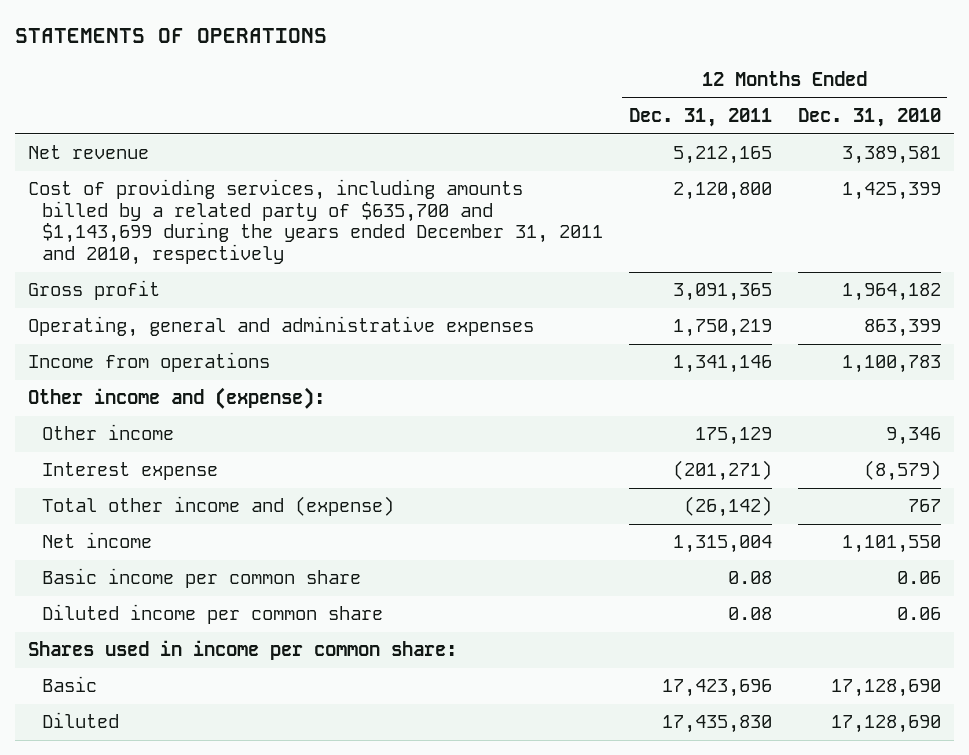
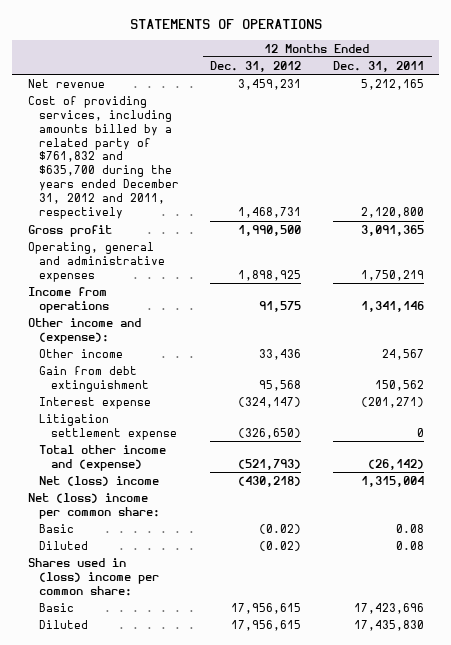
[797,108,941,128] Dec. 31, 2010 -> none
none -> [210,60,302,72] Dec. 31, 2012
[28,179,603,266] Cost of providing services, including amounts billed by a related party of $635,700 and $1,143,699 during the years ended December 31, 2011 and 2010, respectively -> [27,95,180,220] Cost of providing services, including amounts billed by a related party of $761,832 and $635,700 during the years ended December 31, 2012 and 2011, respectively
[694,427,772,446] 175,129 -> [381,348,424,360] 24,567
none -> [39,365,149,392] Gain from debt extinguishment
none -> [39,413,177,440] Litigation settlement expense
[41,532,152,549] Net income -> [39,475,160,486] Net (loss) income
none -> [27,492,161,519] Net (loss) income per common share:
[41,568,361,589] Basic income per common share -> [39,523,75,533] Basic
[41,604,383,625] Diluted income per common share -> [39,540,89,550] Diluted
[28,640,458,661] Shares used in income per common share: -> [27,557,160,596] Shares used in (loss) income per common share:

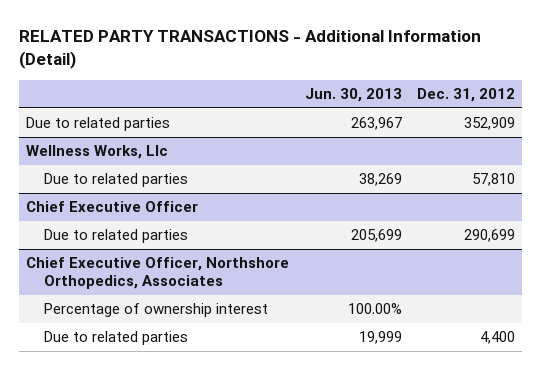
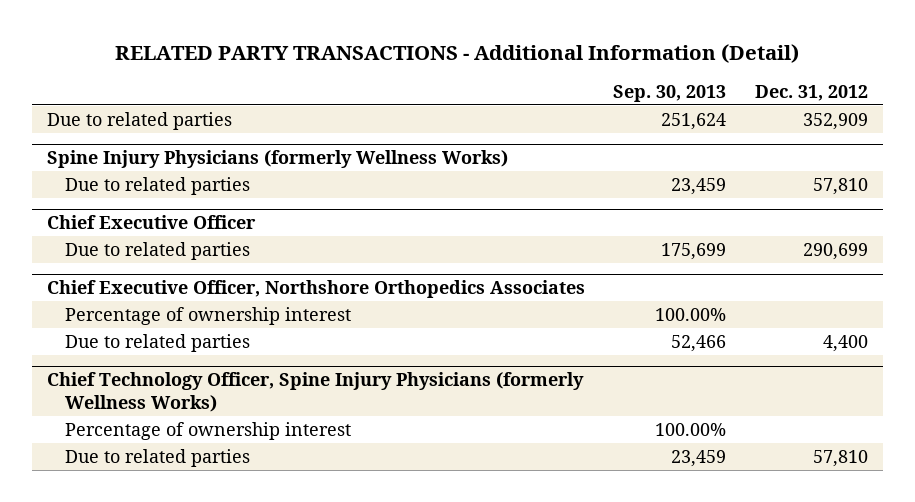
[304,87,402,102] Jun. 30, 2013 -> none
none -> [613,84,727,102] Sep. 30, 2013
[26,145,169,160] Wellness Works, Llc -> none
none -> [46,150,508,169] Spine Injury Physicians (formerly Wellness Works)
[26,257,290,290] Chief Executive Officer, Northshore Orthopedics, Associates -> [46,280,585,299] Chief Executive Officer, Northshore Orthopedics Associates
none -> [46,372,584,412] Chief Technology Officer, Spine Injury Physicians (formerly Wellness Works)
none -> [64,422,351,441] Percentage of ownership interest
none -> [64,449,250,468] Due to related parties

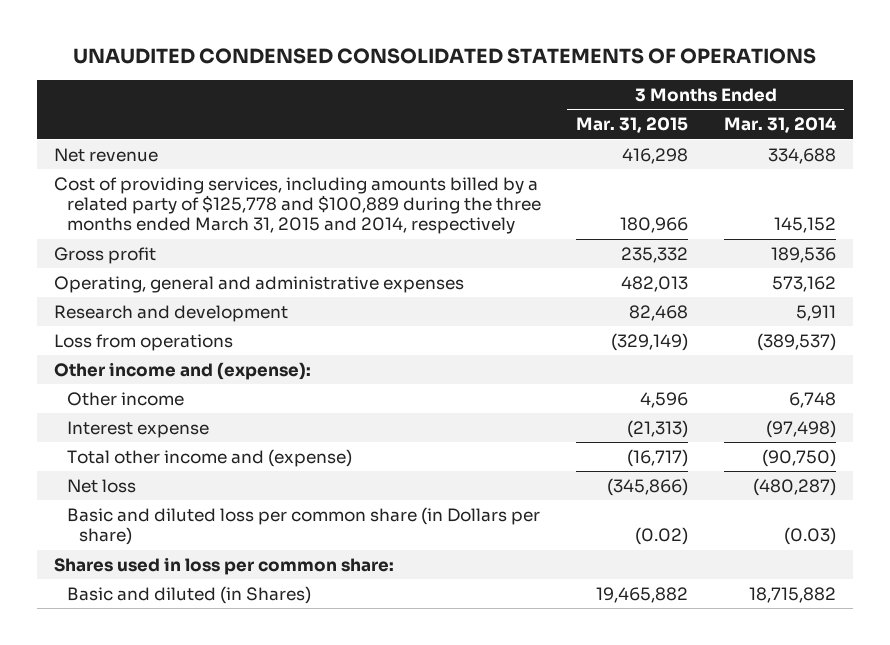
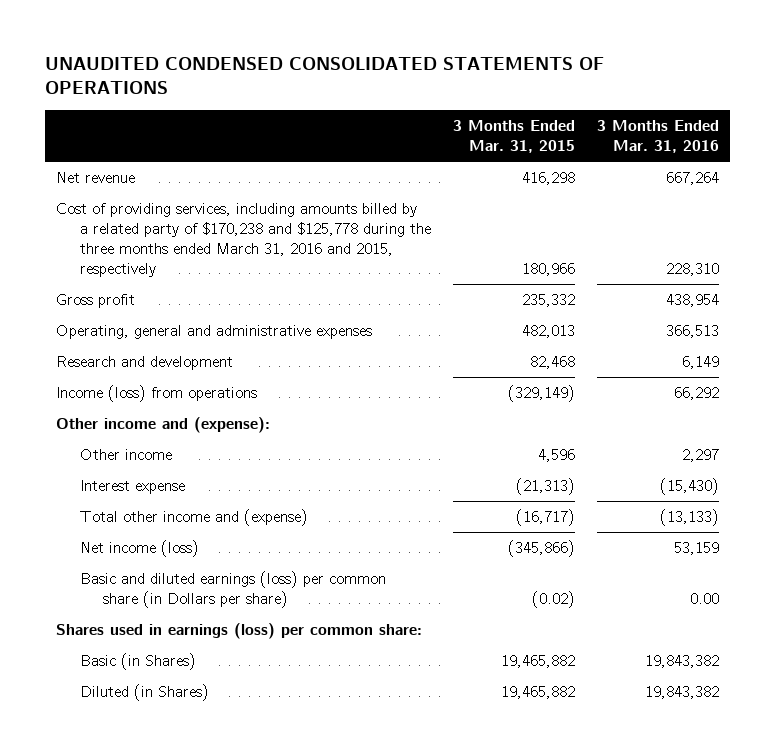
[723,117,837,134] Mar. 31, 2014 -> none
none -> [597,120,720,153] 3 Months Ended Mar. 31, 2016
[54,176,541,235] Cost of providing services, including amounts billed by a related party of $125,778 and $100,889 during the three months ended March 31, 2015 and 2014, respectively -> [56,202,431,277] Cost of providing services, including amounts billed by a related party of $170,238 and $125,778 during the three months ended March 31, 2016 and 2015, respectively
[54,333,234,351] Loss from operations -> [56,384,258,402] Income (loss) from operations
[66,478,136,493] Net loss -> [79,539,199,557] Net income (loss)
[66,506,540,546] Basic and diluted loss per common share (in Dollars per share) -> [79,570,386,608] Basic and diluted earnings (loss) per common share (in Dollars per share)
[54,556,395,575] Shares used in loss per common share: -> [56,622,423,639] Shares used in earnings (loss) per common share:
none -> [79,652,196,670] Basic (in Shares)
[66,585,311,604] Basic and diluted (in Shares) -> [79,683,209,701] Diluted (in Shares)

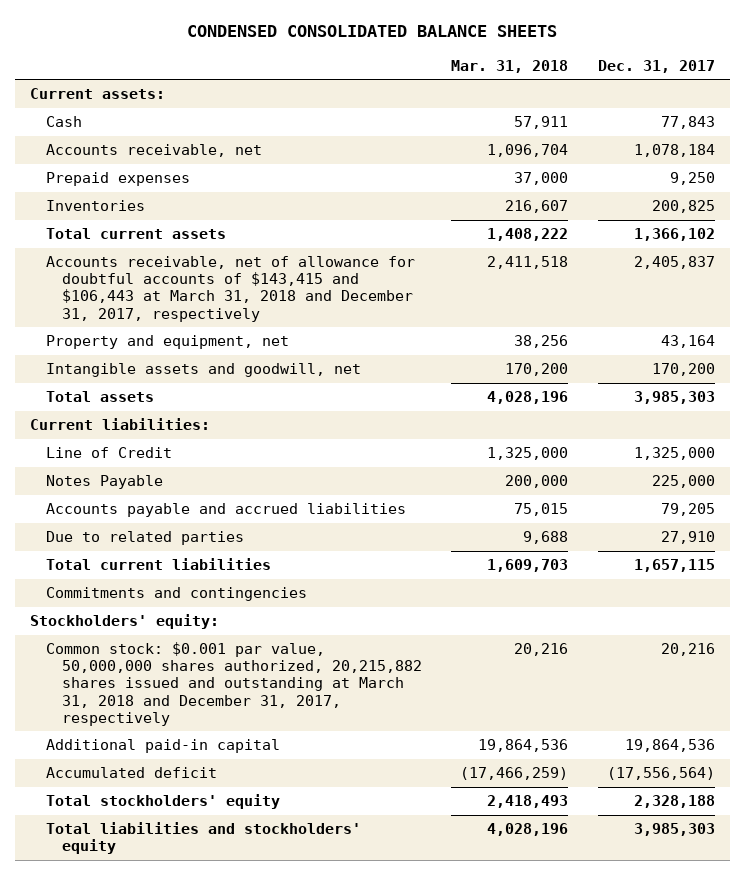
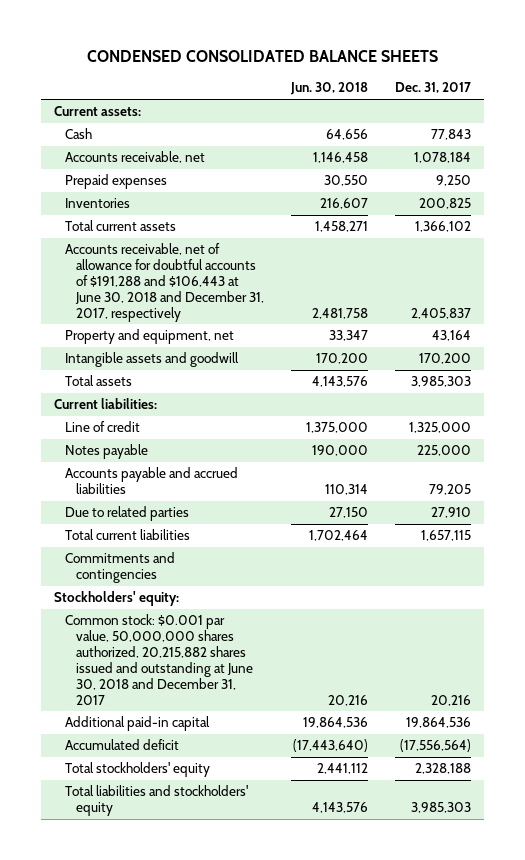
[451,59,569,73] Mar. 31, 2018 -> none
none -> [289,82,368,96] Jun. 30, 2018
[45,256,415,322] Accounts receivable, net of allowance for doubtful accounts of $143,415 and $106,443 at March 31, 2018 and December 31, 2017, respectively -> [65,243,265,322] Accounts receivable, net of allowance for doubtful accounts of $191,288 and $106,443 at June 30, 2018 and December 31, 2017, respectively
[45,363,361,378] Intangible assets and goodwill, net -> [65,352,240,368] Intangible assets and goodwill
[45,447,172,459] Line of Credit -> [65,421,141,433] Line of credit
[45,475,163,490] Notes Payable -> [65,444,149,460] Notes payable
[45,642,422,726] Common stock: $0.001 par value, 50,000,000 shares authorized, 20,215,882 shares issued and outstanding at March 31, 2018 and December 31, 2017, respectively -> [65,614,254,705] Common stock: $0.001 par value, 50,000,000 shares authorized, 20,215,882 shares issued and outstanding at June 30, 2018 and December 31, 2017

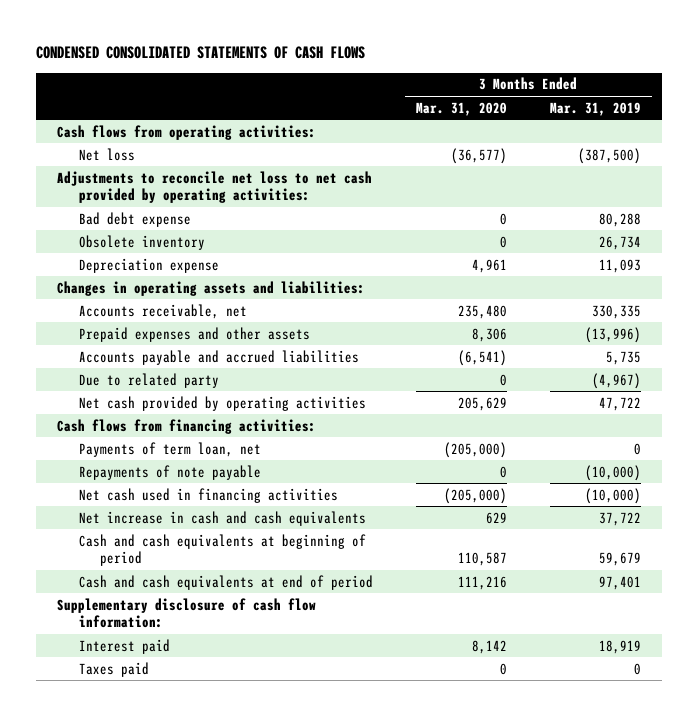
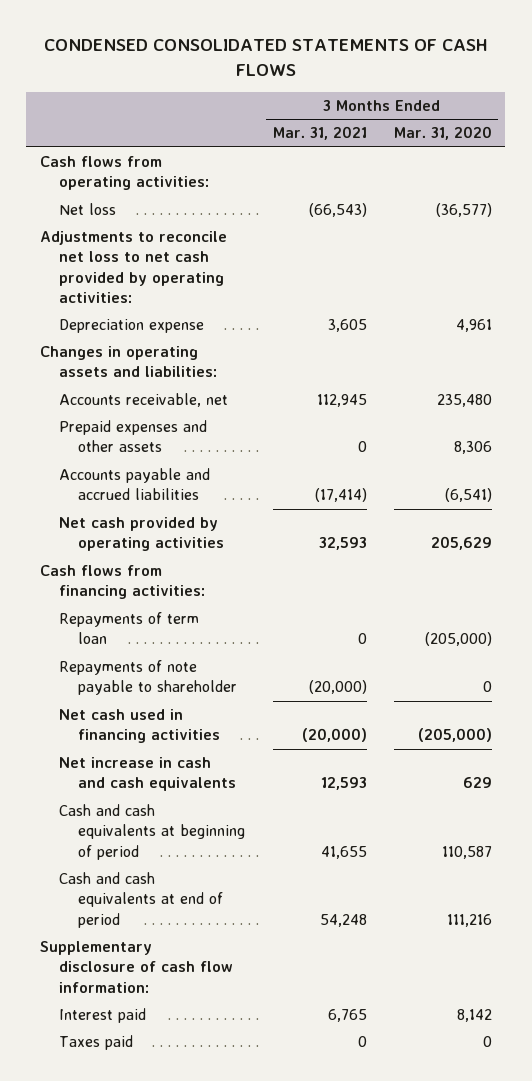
[549,101,641,116] Mar. 31, 2019 -> none
none -> [272,126,367,141] Mar. 31, 2021
[78,211,191,227] Bad debt expense -> none
[78,234,205,250] Obsolete inventory -> none
[78,372,219,388] Due to related party -> none
[78,441,261,457] Payments of term loan, net -> [59,612,200,645] Repayments of term loan
[78,464,261,480] Repayments of note payable -> [59,660,238,696] Repayments of note payable to shareholder

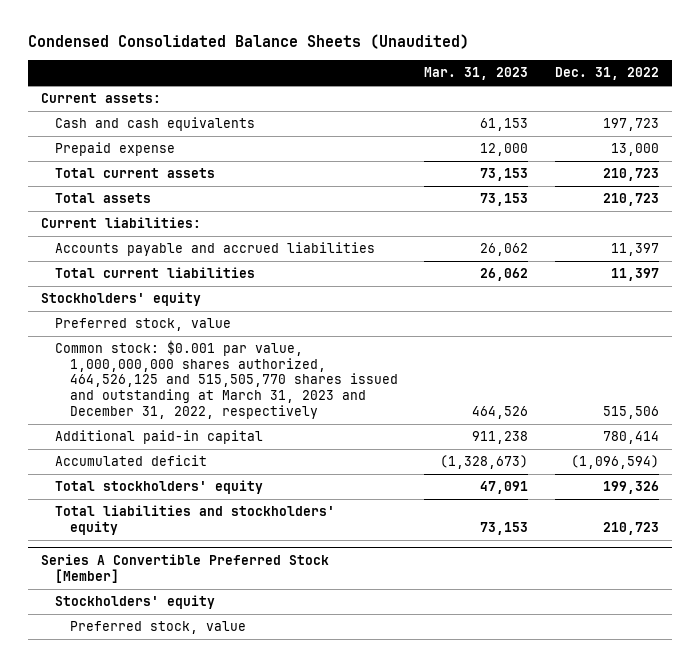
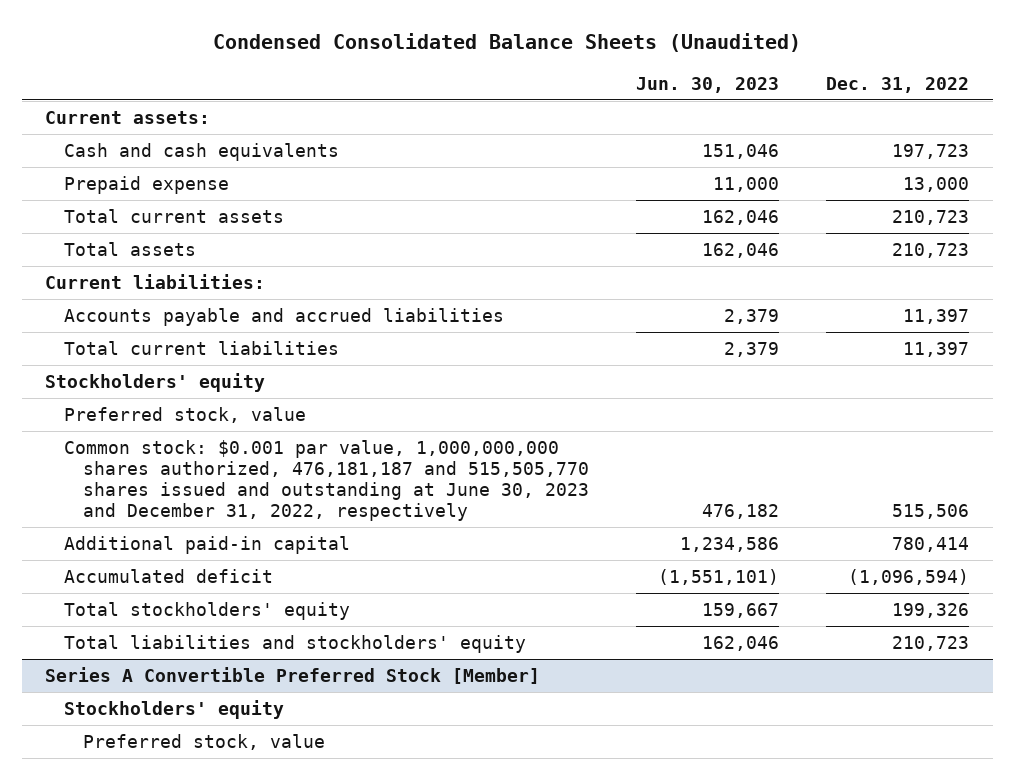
[424,67,529,81] Mar. 31, 2023 -> none
none -> [635,76,779,93] Jun. 30, 2023
[55,340,398,419] Common stock: $0.001 par value, 1,000,000,000 shares authorized, 464,526,125 and 515,505,770 shares issued and outstanding at March 31, 2023 and December 31, 2022, respectively -> [64,440,589,521] Common stock: $0.001 par value, 1,000,000,000 shares authorized, 476,181,187 and 515,505,770 shares issued and outstanding at June 30, 2023 and December 31, 2022, respectively

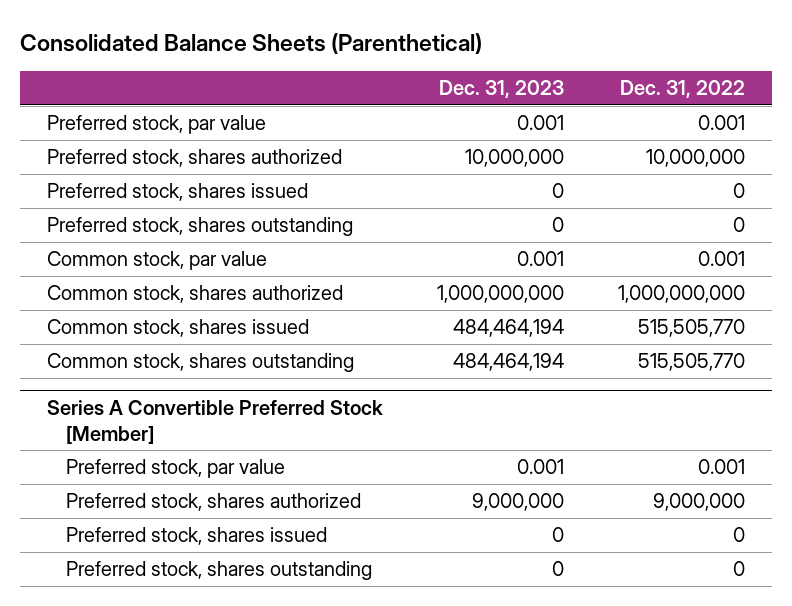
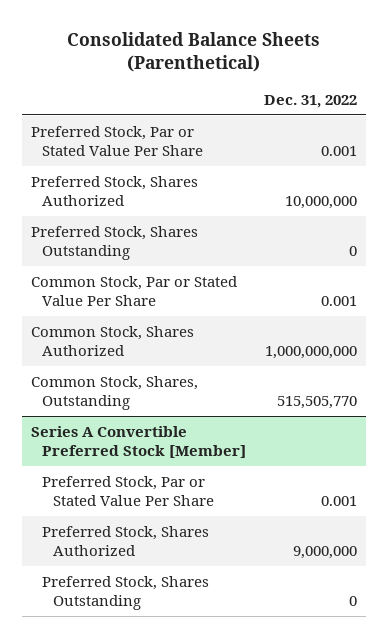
[439,80,565,99] Dec. 31, 2023 -> none
[47,183,309,202] Preferred stock, shares issued -> none
[47,319,310,338] Common stock, shares issued -> none
[47,115,267,135] Preferred stock, par value -> [31,125,203,157] Preferred Stock, Par or Stated Value Per Share
[47,149,343,168] Preferred stock, shares authorized -> [31,175,199,207] Preferred Stock, Shares Authorized
[47,217,354,237] Preferred stock, shares outstanding -> [31,225,199,261] Preferred Stock, Shares Outstanding
[47,251,268,271] Common stock, par value -> [31,275,238,307] Common Stock, Par or Stated Value Per Share
[47,285,344,304] Common stock, shares authorized -> [31,325,195,357] Common Stock, Shares Authorized
[47,353,355,373] Common stock, shares outstanding -> [31,375,199,411] Common Stock, Shares, Outstanding
[65,527,327,546] Preferred stock, shares issued -> none
[65,459,285,479] Preferred stock, par value -> [41,475,214,507] Preferred Stock, Par or Stated Value Per Share
[65,493,361,512] Preferred stock, shares authorized -> [41,525,209,557] Preferred Stock, Shares Authorized
[65,561,372,581] Preferred stock, shares outstanding -> [41,575,209,611] Preferred Stock, Shares Outstanding

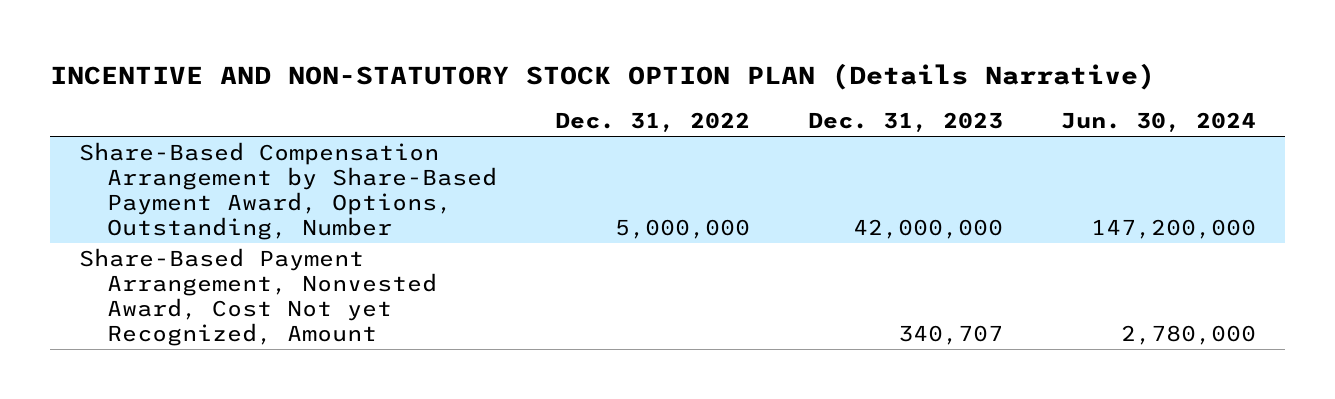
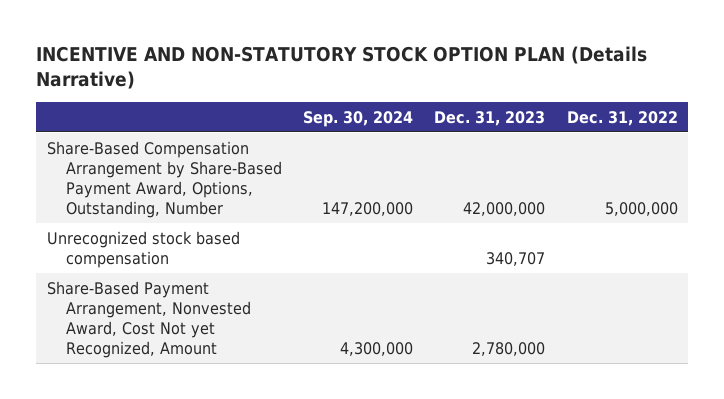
[1060,111,1256,132] Jun. 30, 2024 -> none
none -> [303,110,414,127] Sep. 30, 2024
none -> [46,230,240,268] Unrecognized stock based compensation
[898,325,1004,346] 340,707 -> [472,341,546,356] 2,780,000

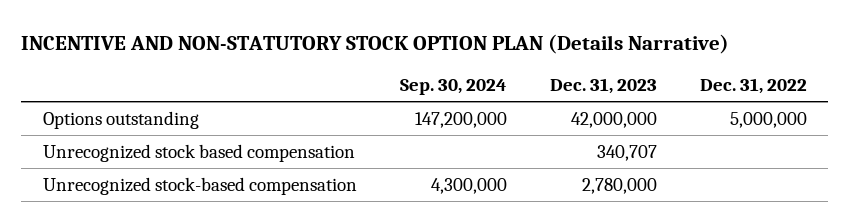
[46,140,283,218] Share-Based Compensation Arrangement by Share-Based Payment Award, Options, Outstanding, Number -> [42,110,199,129] Options outstanding
[46,280,252,358] Share-Based Payment Arrangement, Nonvested Award, Cost Not yet Recognized, Amount -> [42,176,357,195] Unrecognized stock-based compensation

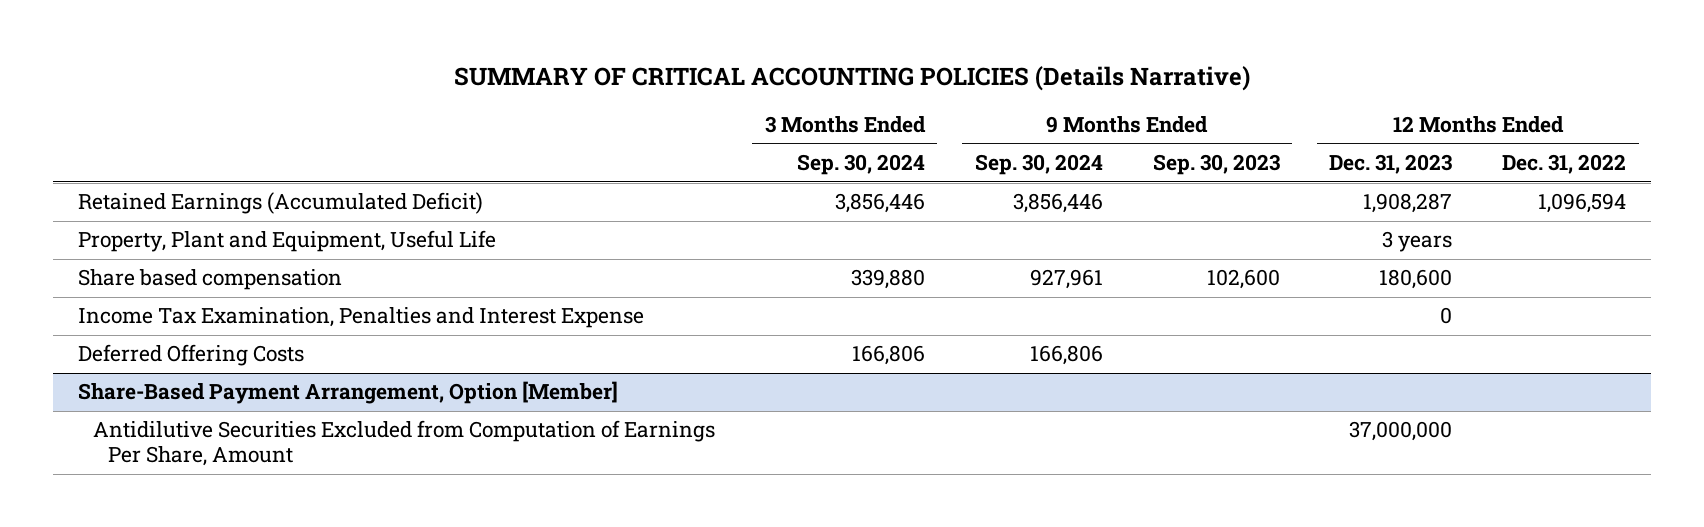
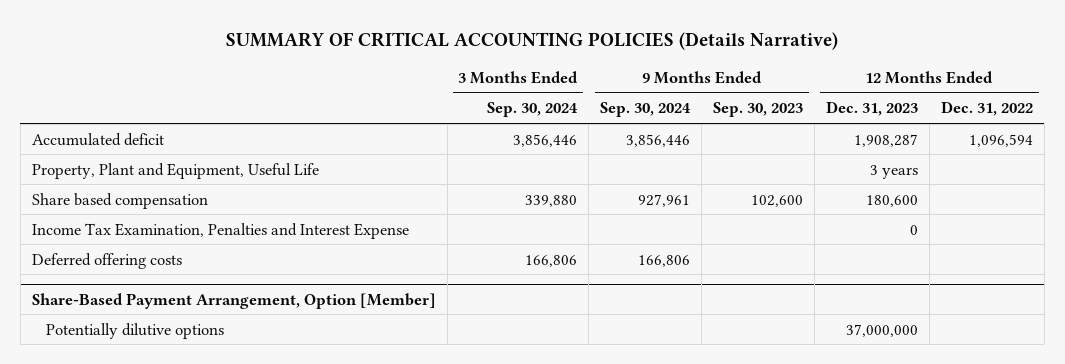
[77,192,483,215] Retained Earnings (Accumulated Deficit) -> [31,132,164,146] Accumulated deficit
[77,344,304,367] Deferred Offering Costs -> [31,252,182,269] Deferred offering costs
[92,420,715,467] Antidilutive Securities Excluded from Computation of Earnings Per Share, Amount -> [45,322,224,339] Potentially dilutive options

